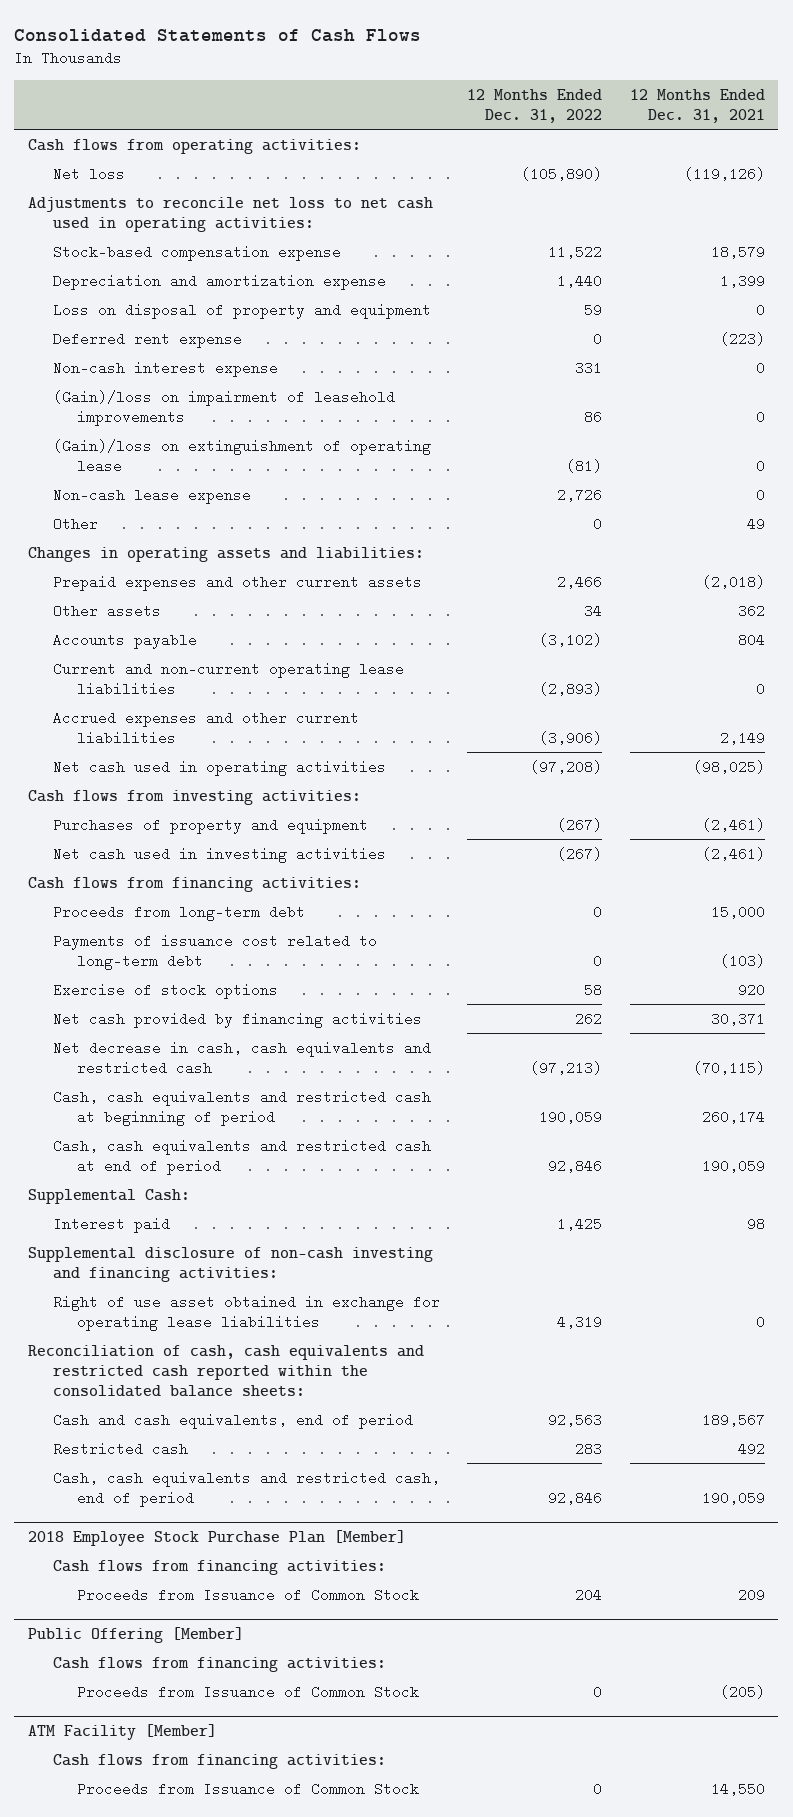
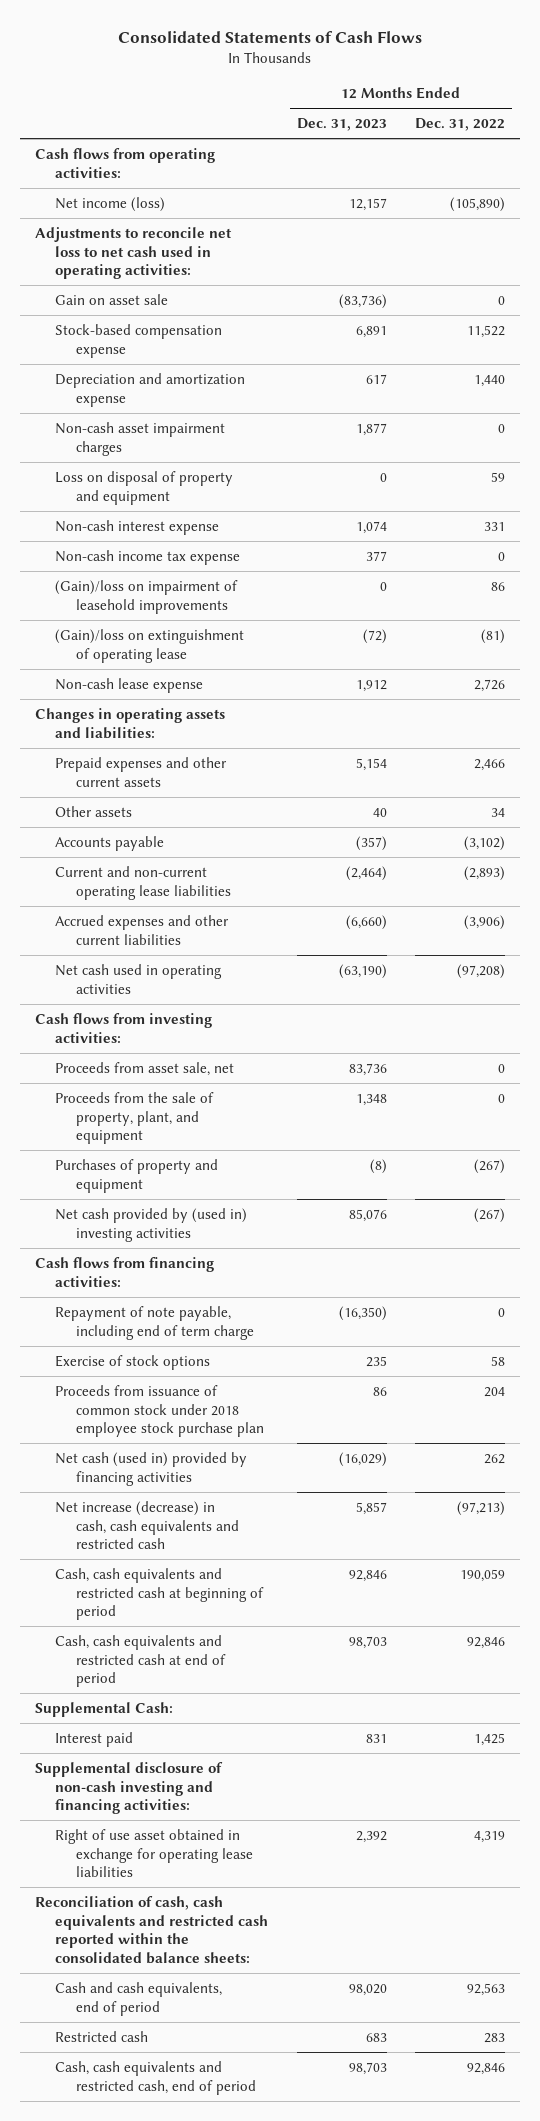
[629,89,765,124] 12 Months Ended Dec. 31, 2021 -> none
none -> [296,118,387,132] Dec. 31, 2023
[52,166,125,181] Net loss -> [55,196,166,212] Net income (loss)
none -> [55,293,169,305] Gain on asset sale
none -> [55,421,226,456] Non-cash asset impairment charges
[52,331,242,348] Deferred rent expense -> none
none -> [55,549,241,565] Non-cash income tax expense
[52,516,98,531] Other -> none
none -> [55,1061,235,1076] Proceeds from asset sale, net
none -> [55,1091,215,1145] Proceeds from the sale of property, plant, and equipment
[52,846,386,863] Net cash used in investing activities -> [55,1207,248,1242] Net cash provided by (used in) investing activities
[52,904,305,921] Proceeds from long-term debt -> none
[52,933,377,970] Payments of issuance cost related to long-term debt -> none
none -> [55,1305,255,1340] Repayment of note payable, including end of term charge
none -> [55,1384,265,1438] Proceeds from issuance of common stock under 2018 employee stock purchase plan
[52,1011,422,1028] Net cash provided by financing activities -> [55,1451,248,1486] Net cash (used in) provided by financing activities
[52,1040,431,1075] Net decrease in cash, cash equivalents and restricted cash -> [55,1500,240,1550] Net increase (decrease) in cash, cash equivalents and restricted cash
[27,1529,406,1546] 2018 Employee Stock Purchase Plan [Member] -> none
[52,1559,386,1575] Cash flows from financing activities: -> none
[77,1587,420,1602] Proceeds from Issuance of Common Stock -> none
[27,1626,244,1643] Public Offering [Member] -> none
[52,1656,386,1672] Cash flows from financing activities: -> none
[77,1684,420,1699] Proceeds from Issuance of Common Stock -> none
[27,1723,217,1740] ATM Facility [Member] -> none
[52,1753,386,1769] Cash flows from financing activities: -> none
[77,1781,420,1796] Proceeds from Issuance of Common Stock -> none

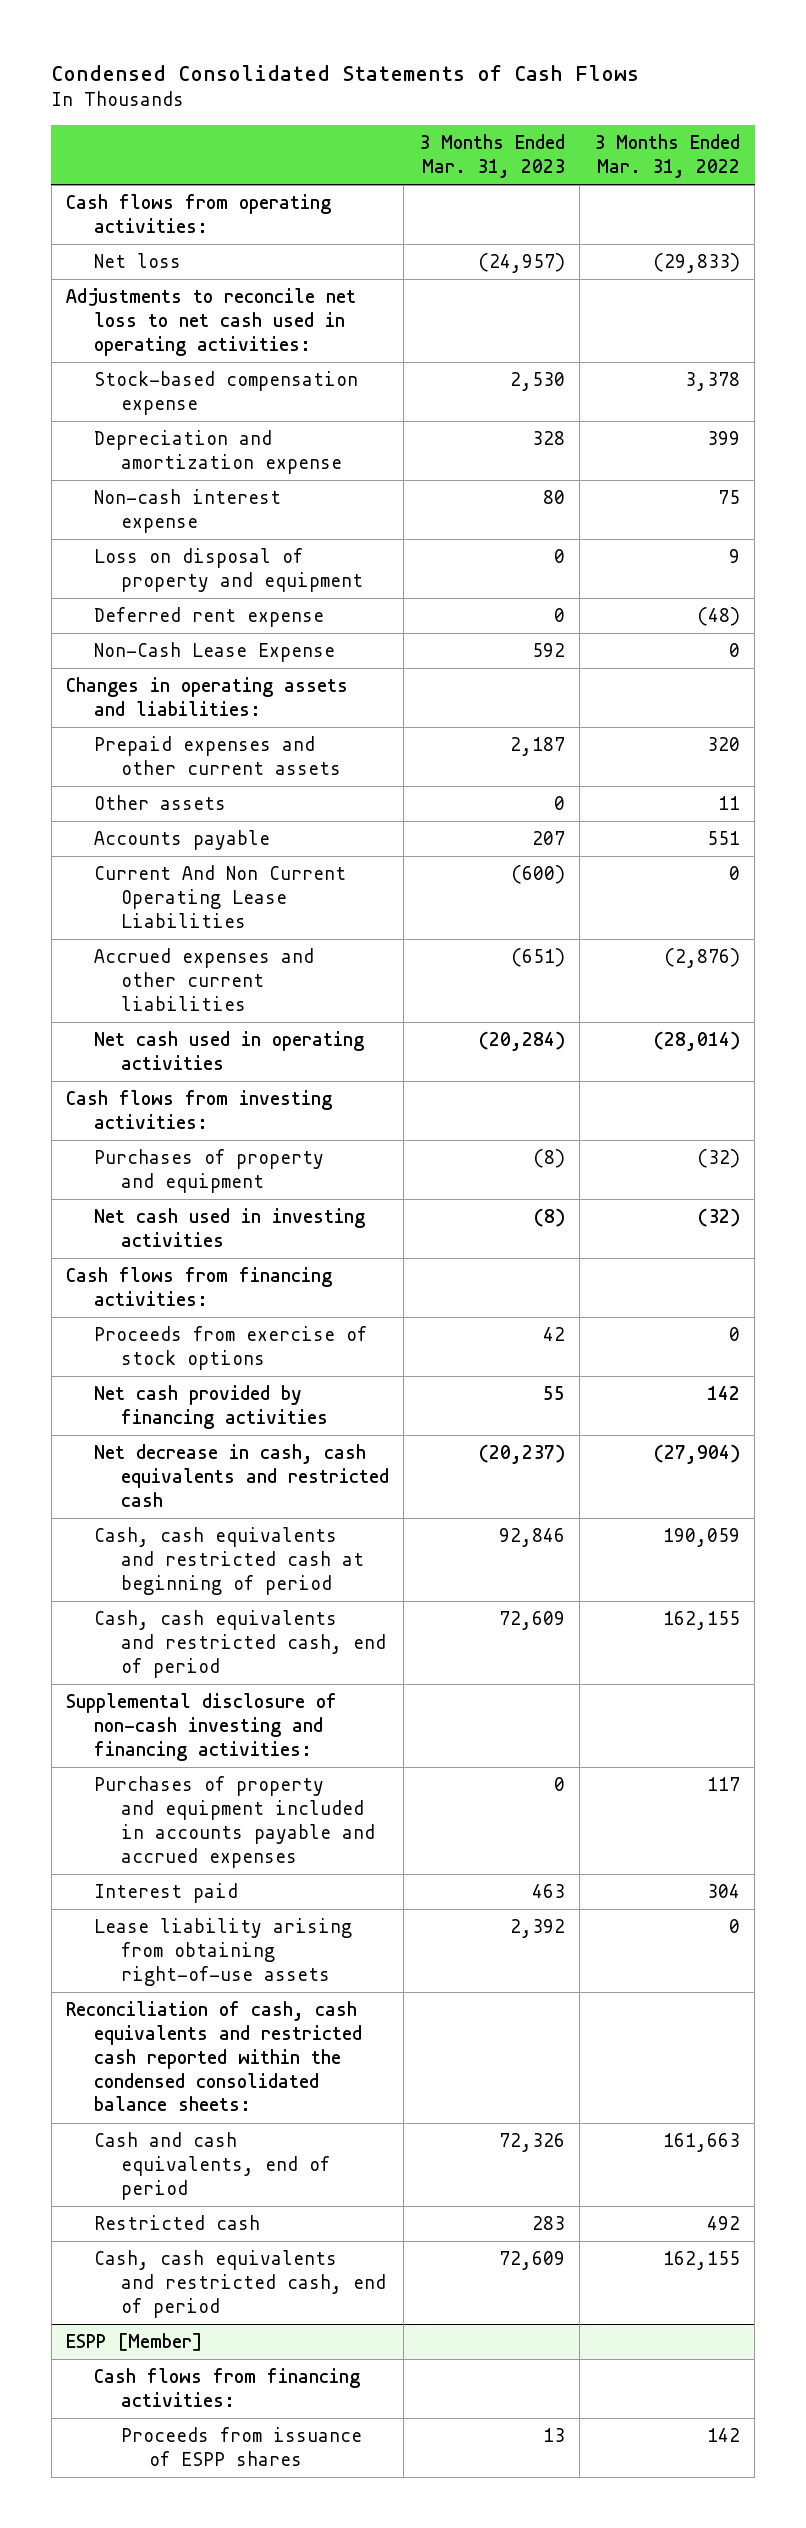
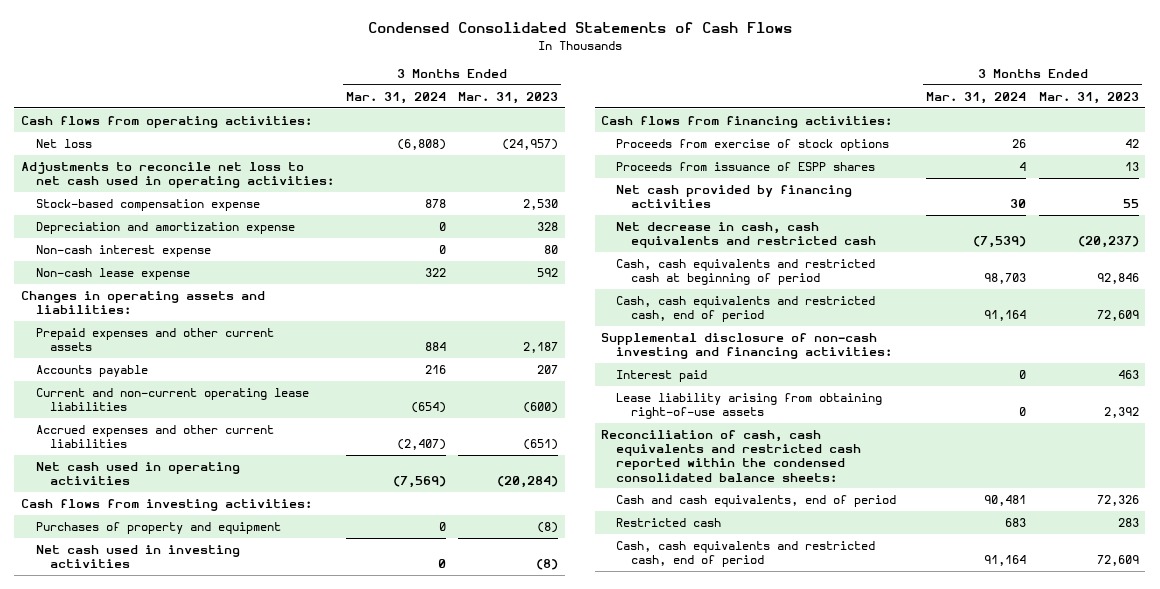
[593,134,740,178] 3 Months Ended Mar. 31, 2022 -> none
none -> [345,91,446,104] Mar. 31, 2024
[93,548,364,592] Loss on disposal of property and equipment -> none
[93,607,324,628] Deferred rent expense -> none
[93,642,335,663] Non-Cash Lease Expense -> [35,268,190,281] Non-cash lease expense
[93,795,226,811] Other assets -> none
[93,865,346,928] Current And Non Current Operating Lease Liabilities -> [35,388,309,412] Current and non-current operating lease liabilities
none -> [616,162,876,172] Proceeds from issuance of ESPP shares
[93,1776,376,1868] Purchases of property and equipment included in accounts payable and accrued expenses -> none
[65,2333,203,2352] ESPP [Member] -> none
[93,2368,360,2407] Cash flows from financing activities: -> none
[121,2427,363,2466] Proceeds from issuance of ESPP shares -> none

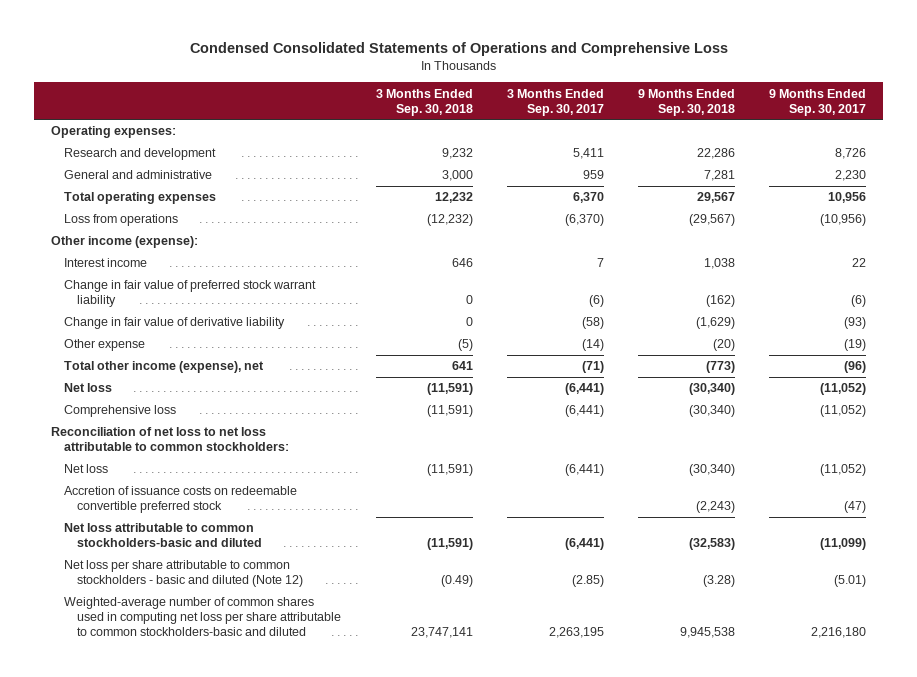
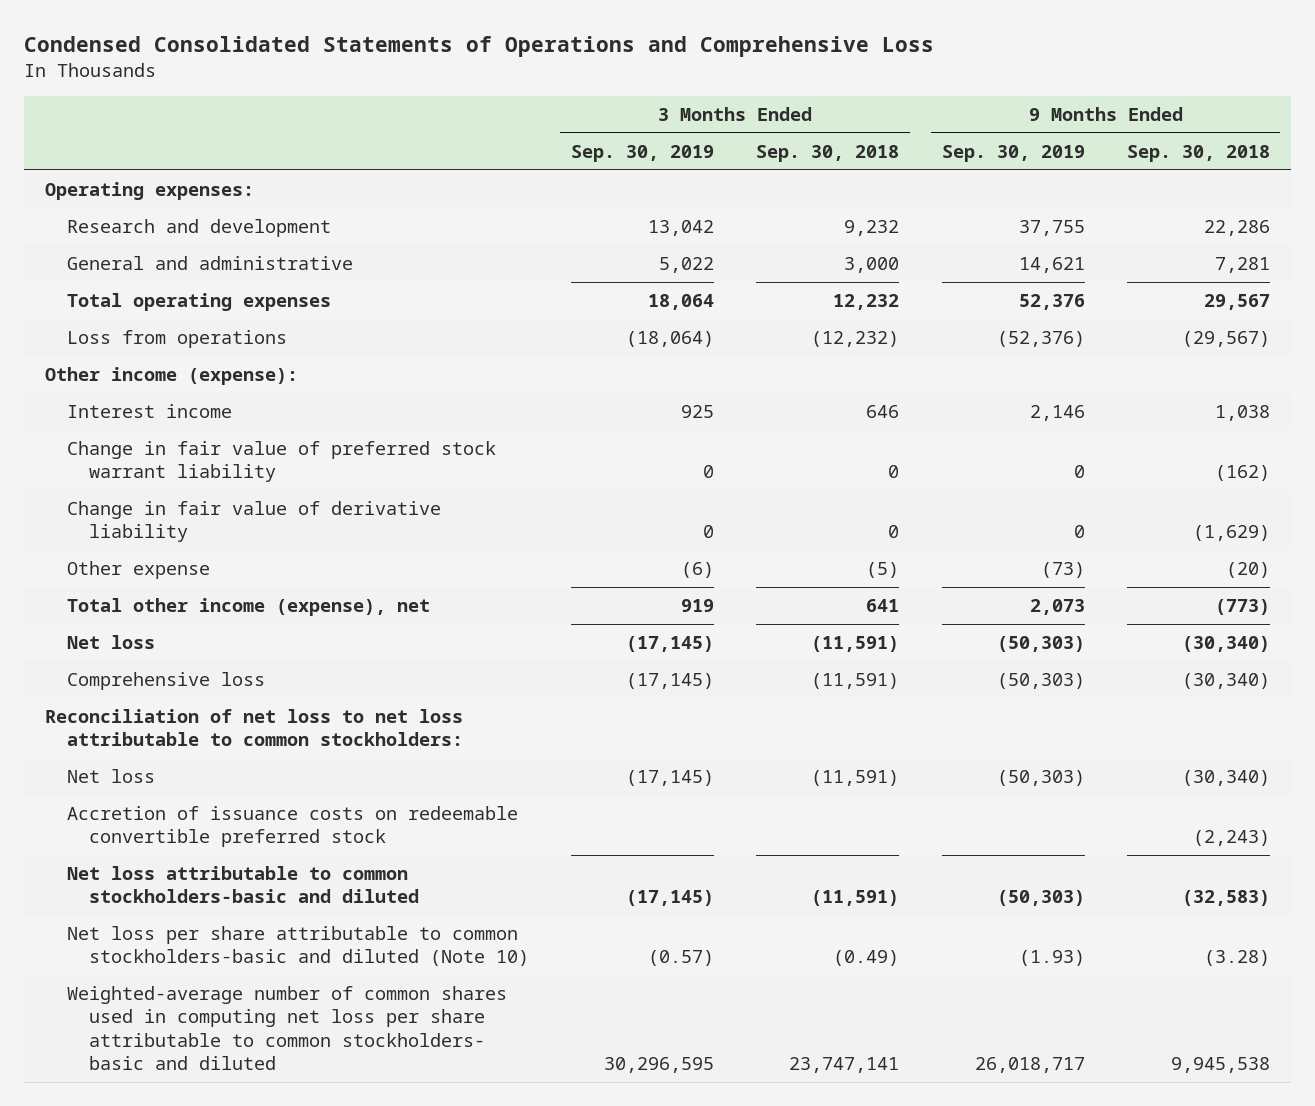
[506,88,604,116] 3 Months Ended Sep. 30, 2017 -> none
[769,88,867,116] 9 Months Ended Sep. 30, 2017 -> none
none -> [571,144,715,162] Sep. 30, 2019
none -> [941,144,1085,162] Sep. 30, 2019
[64,560,304,588] Net loss per share attributable to common stockholders - basic and diluted (Note 12) -> [66,926,529,967] Net loss per share attributable to common stockholders-basic and diluted (Note 10)
[64,597,342,637] Weighted-average number of common shares used in computing net loss per share attributable to common stockholders-basic and diluted -> [66,986,507,1070] Weighted-average number of common shares used in computing net loss per share attributable to common stockholders- basic and diluted

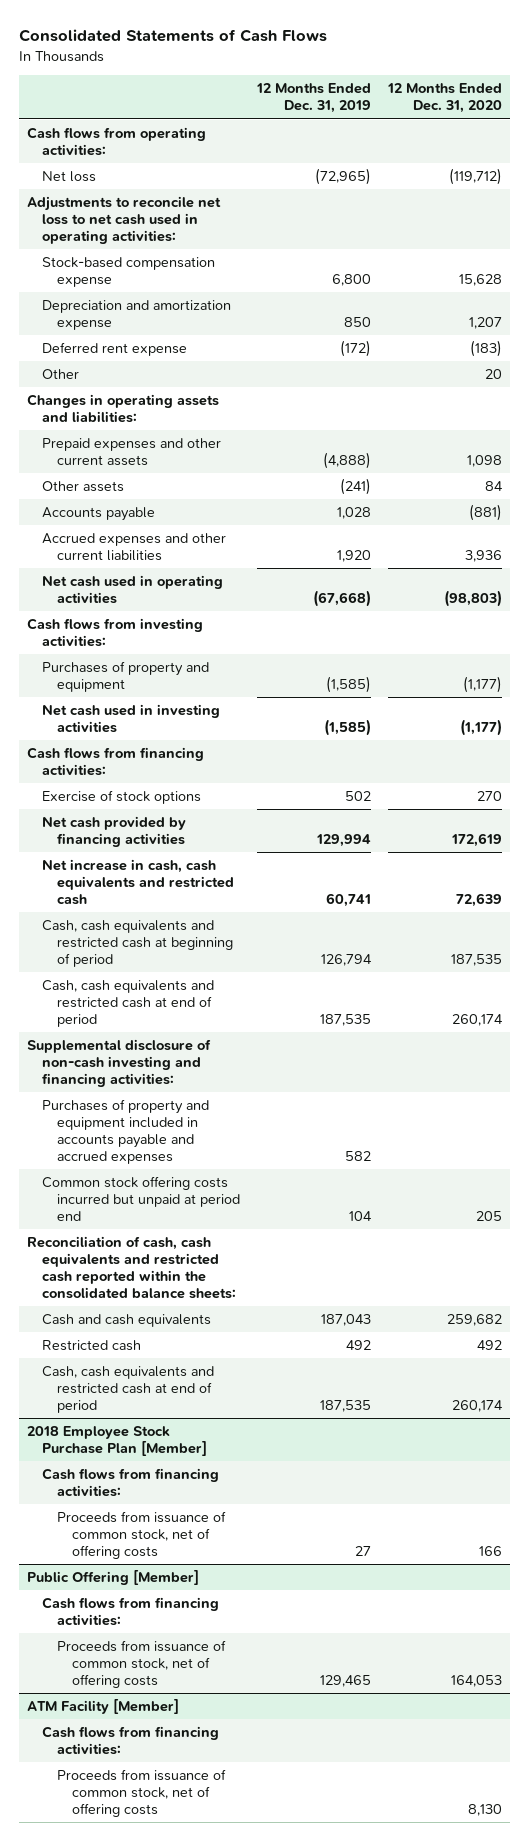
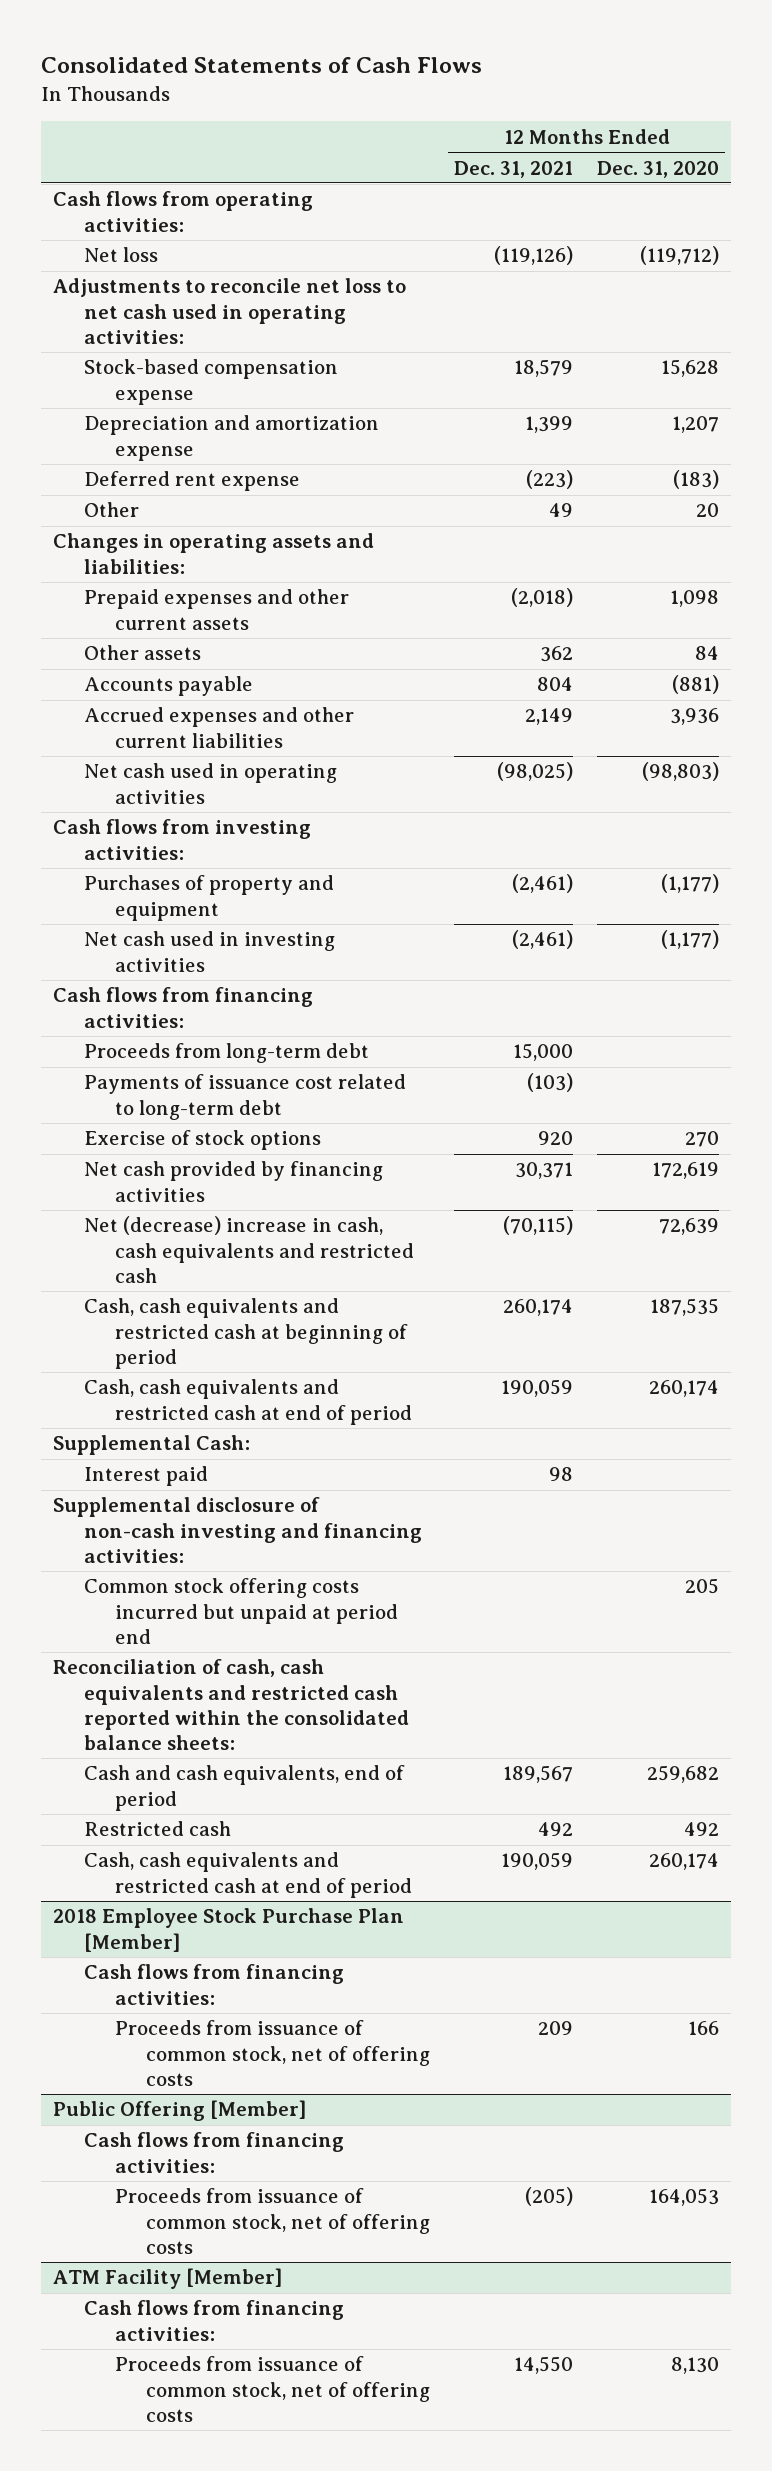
[255,83,371,114] 12 Months Ended Dec. 31, 2019 -> none
none -> [454,160,574,178] Dec. 31, 2021
none -> [84,1043,370,1064] Proceeds from long-term debt
none -> [84,1074,407,1120] Payments of issuance cost related to long-term debt
[42,859,235,905] Net increase in cash, cash equivalents and restricted cash -> [84,1216,415,1283] Net (decrease) increase in cash, cash equivalents and restricted cash
none -> [53,1435,251,1456] Supplemental Cash:
none -> [84,1466,209,1487] Interest paid
[42,1099,210,1164] Purchases of property and equipment included in accounts payable and accrued expenses -> none
[42,1314,212,1328] Cash and cash equivalents -> [84,1765,406,1811] Cash and cash equivalents, end of period

